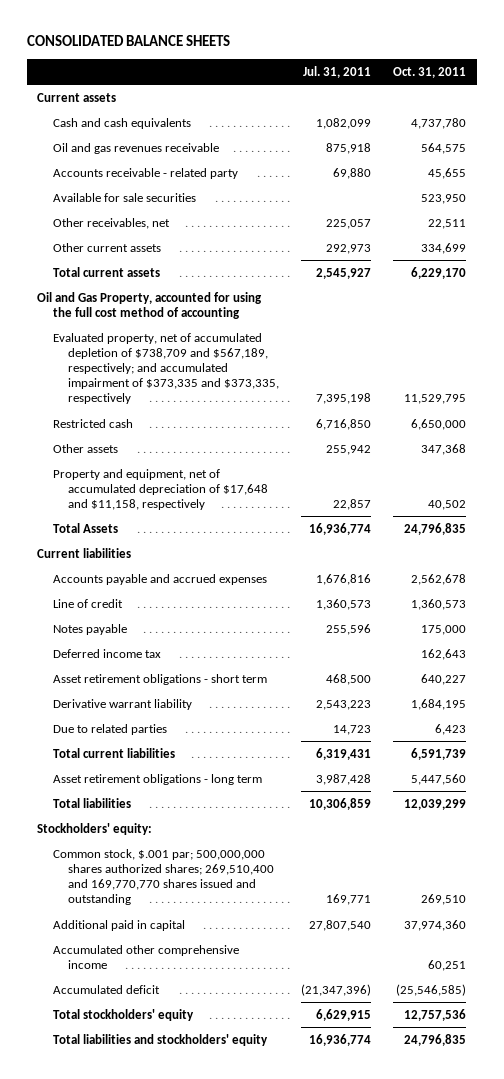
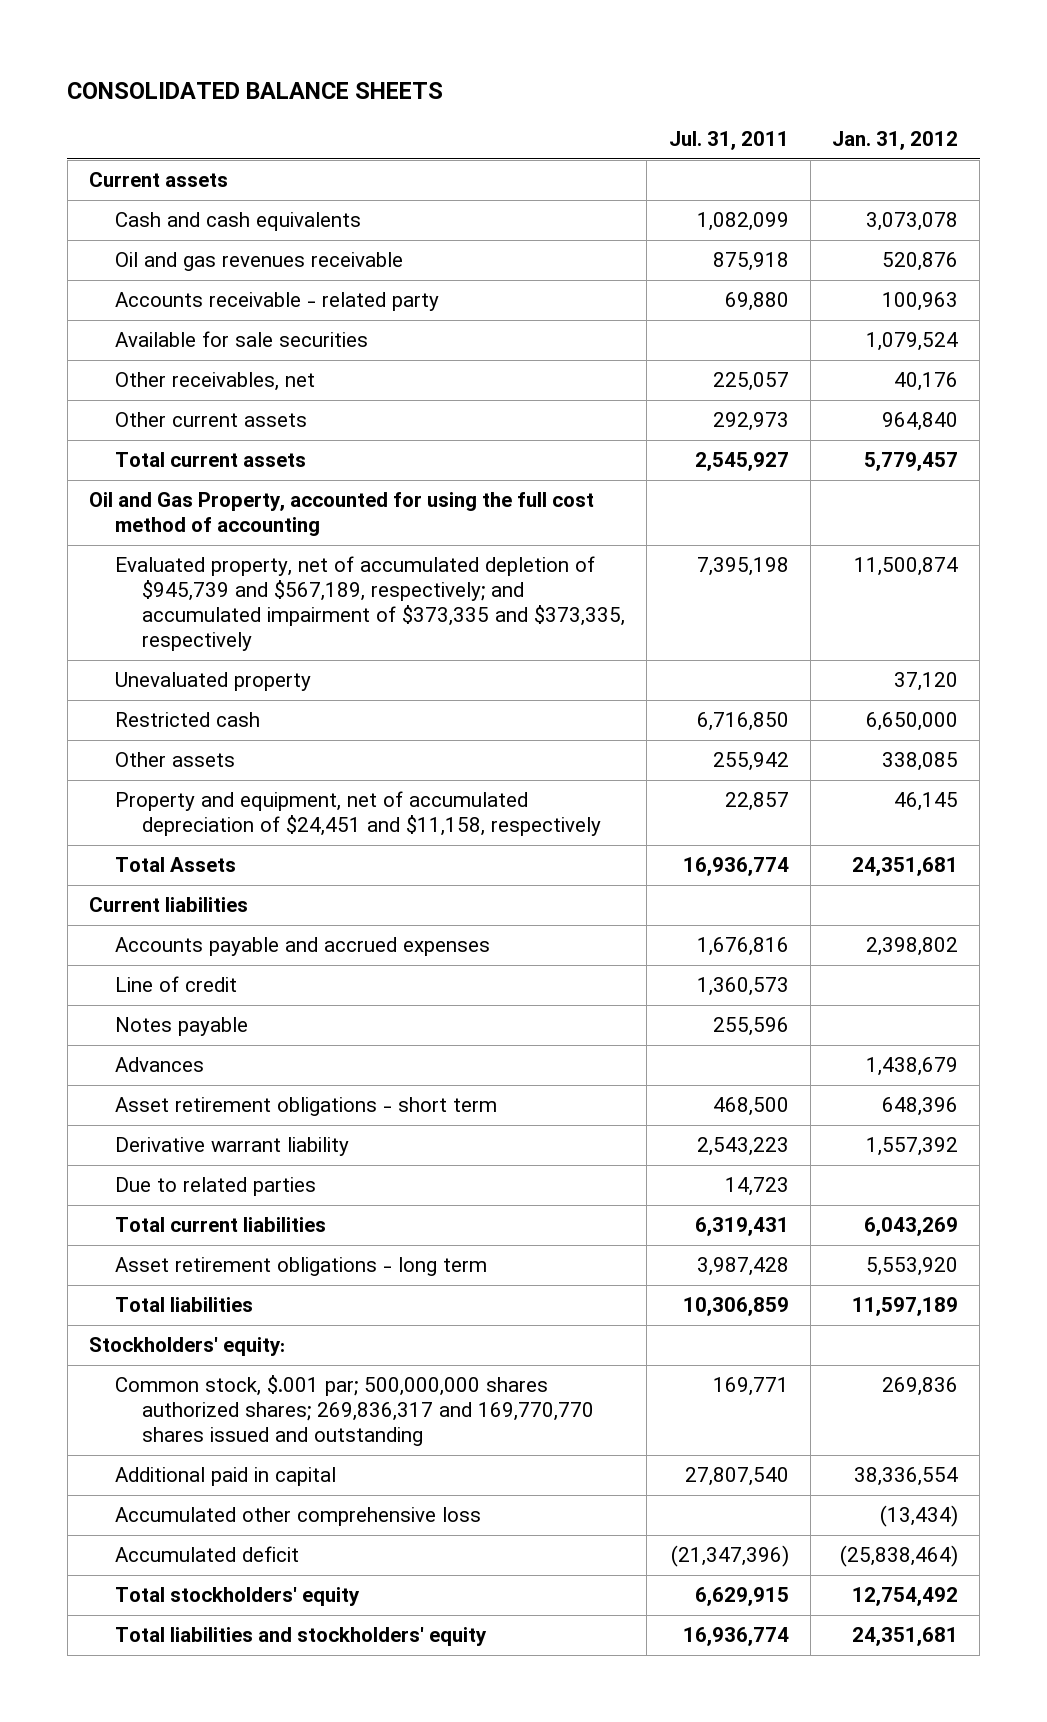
[393,66,467,78] Oct. 31, 2011 -> none
none -> [831,130,958,150] Jan. 31, 2012
[52,332,280,405] Evaluated property, net of accumulated depletion of $738,709 and $567,189, respectively; and accumulated impairment of $373,335 and $373,335, respectively -> [115,556,626,652] Evaluated property, net of accumulated depletion of $945,739 and $567,189, respectively; and accumulated impairment of $373,335 and $373,335, respectively
none -> [115,672,312,692] Unevaluated property
[52,468,269,510] Property and equipment, net of accumulated depreciation of $17,648 and $11,158, respectively -> [115,791,602,837] Property and equipment, net of accumulated depreciation of $24,451 and $11,158, respectively
[52,648,161,658] Deferred income tax -> none
none -> [115,1057,205,1073] Advances
[52,848,275,906] Common stock, $.001 par; 500,000,000 shares authorized shares; 269,510,400 and 169,770,770 shares issued and outstanding -> [115,1375,595,1447] Common stock, $.001 par; 500,000,000 shares authorized shares; 269,836,317 and 169,770,770 shares issued and outstanding
[52,944,239,969] Accumulated other comprehensive income -> [115,1507,482,1527] Accumulated other comprehensive loss

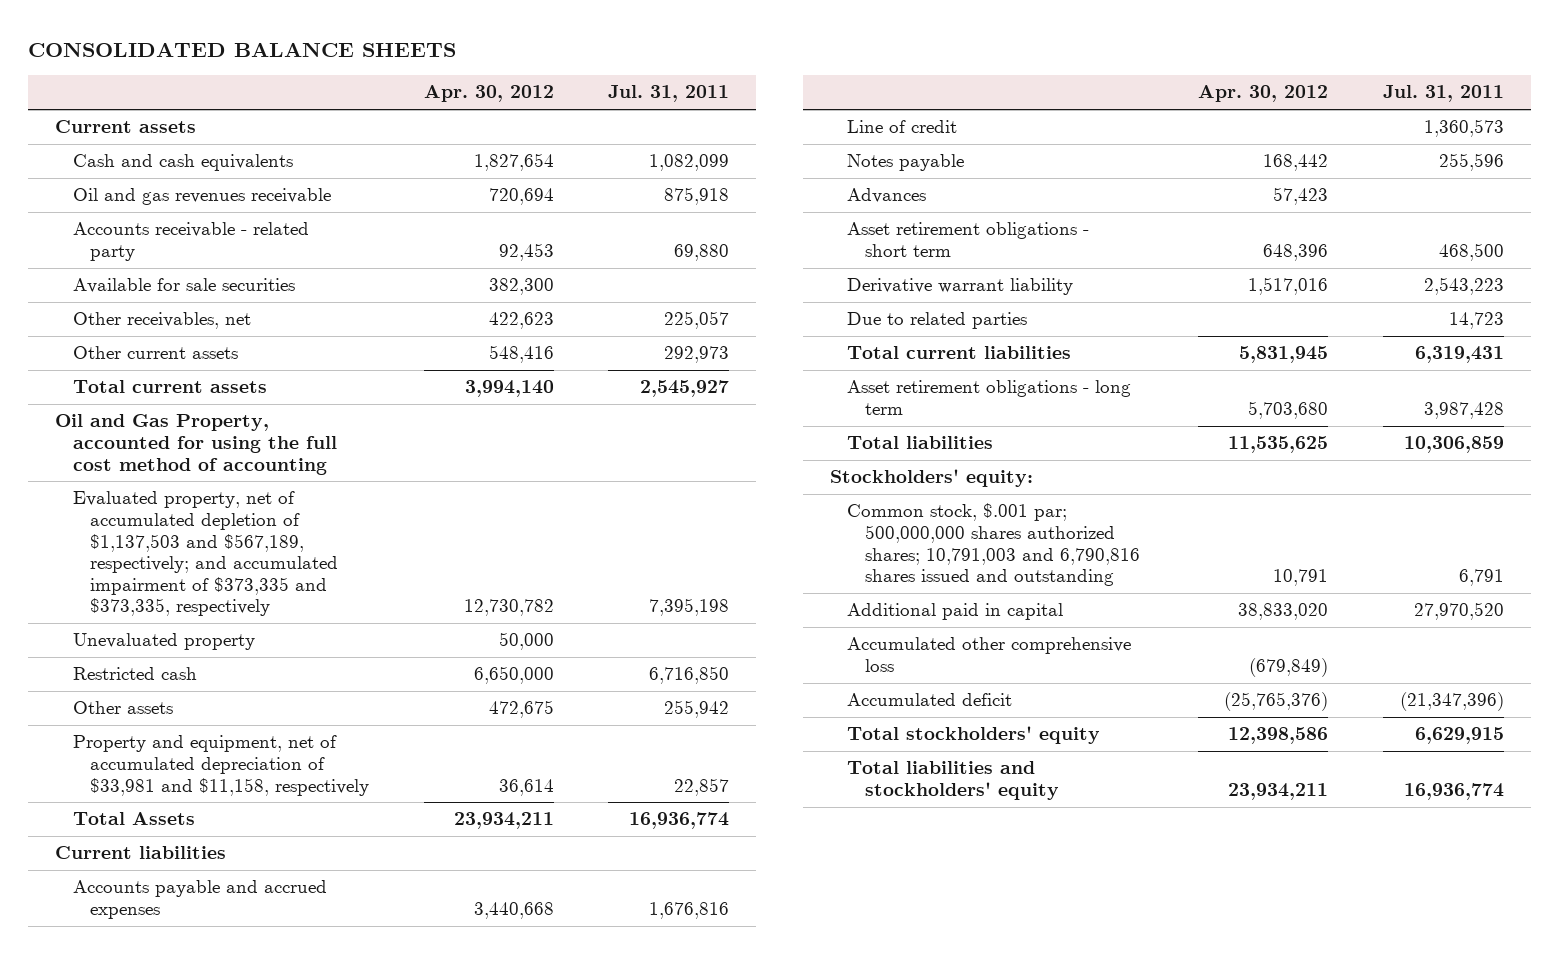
[831,130,958,150] Jan. 31, 2012 -> none
none -> [423,85,554,103] Apr. 30, 2012
[115,556,626,652] Evaluated property, net of accumulated depletion of $945,739 and $567,189, respectively; and accumulated impairment of $373,335 and $373,335, respectively -> [72,491,339,617] Evaluated property, net of accumulated depletion of $1,137,503 and $567,189, respectively; and accumulated impairment of $373,335 and $373,335, respectively
[115,791,602,837] Property and equipment, net of accumulated depreciation of $24,451 and $11,158, respectively -> [72,735,370,796] Property and equipment, net of accumulated depreciation of $33,981 and $11,158, respectively
[115,1375,595,1447] Common stock, $.001 par; 500,000,000 shares authorized shares; 269,836,317 and 169,770,770 shares issued and outstanding -> [847,503,1140,587] Common stock, $.001 par; 500,000,000 shares authorized shares; 10,791,003 and 6,790,816 shares issued and outstanding
[712,1377,789,1397] 169,771 -> [1458,569,1504,587] 6,791
[684,1467,789,1487] 27,807,540 -> [1413,602,1504,621] 27,970,520

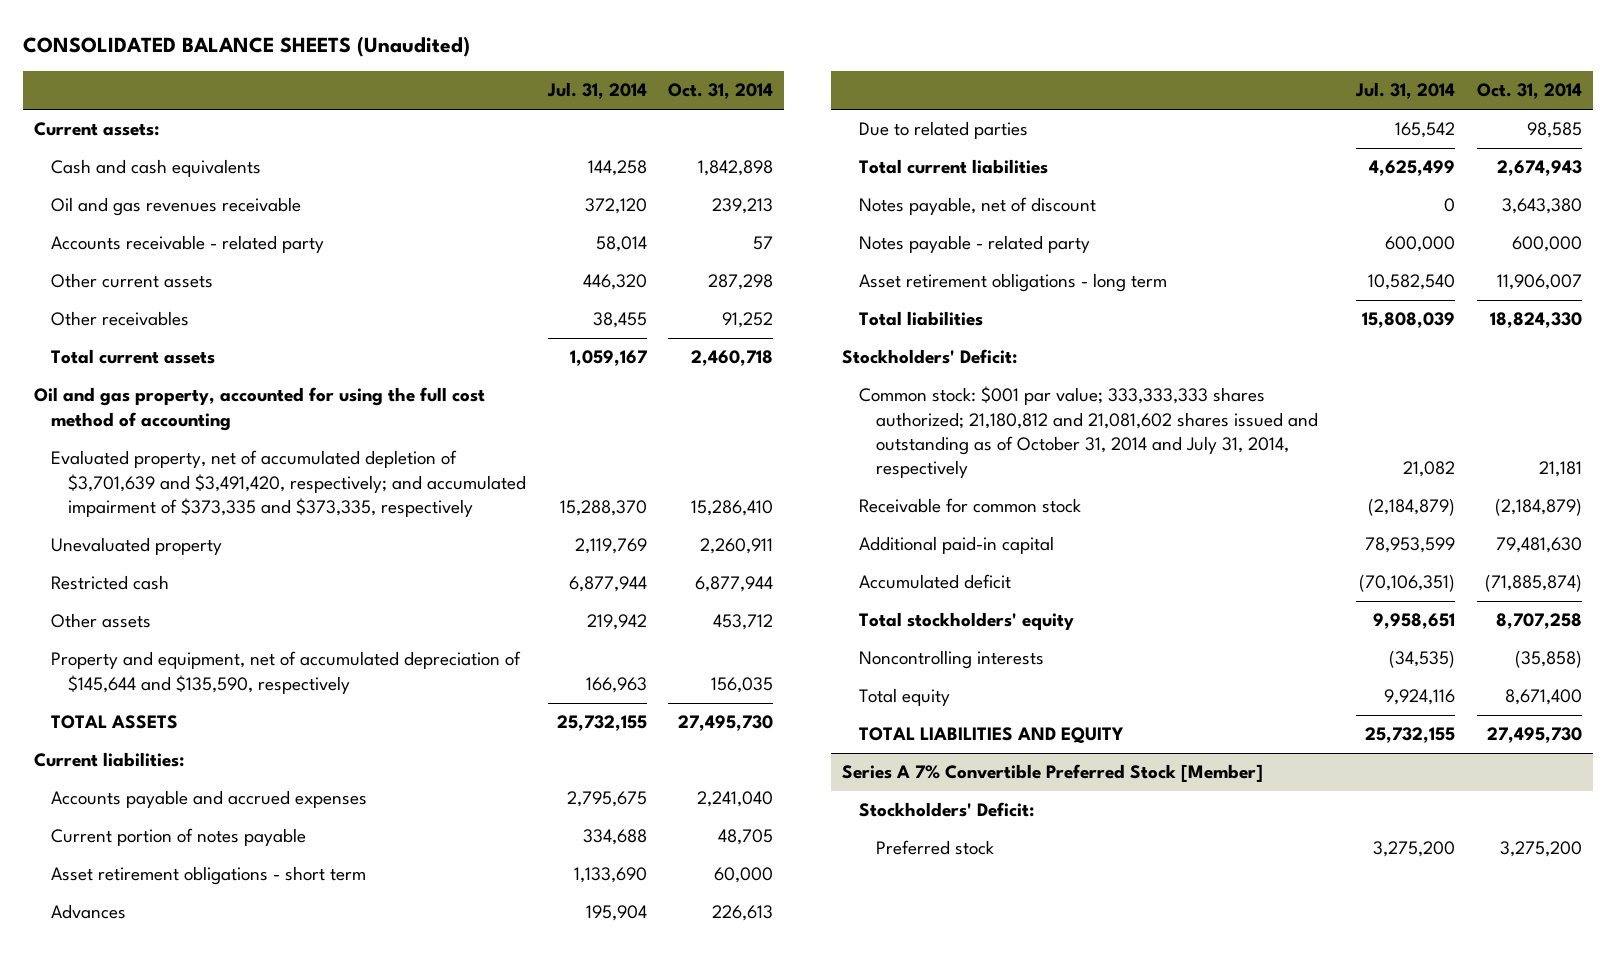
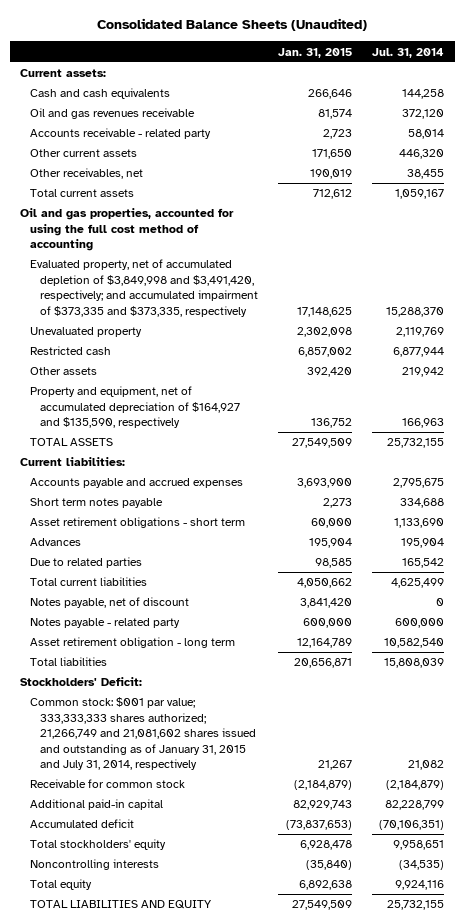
[22,35,470,57] CONSOLIDATED BALANCE SHEETS (Unaudited) -> [97,17,368,31] Consolidated Balance Sheets (Unaudited)
[668,83,774,100] Oct. 31, 2014 -> none
none -> [278,47,353,58] Jan. 31, 2015
[50,311,189,327] Other receivables -> [30,168,144,180] Other receivables, net
[33,387,485,431] Oil and gas property, accounted for using the full cost method of accounting -> [20,208,235,252] Oil and gas properties, accounted for using the full cost method of accounting
[50,450,527,518] Evaluated property, net of accumulated depletion of $3,701,639 and $3,491,420, respectively; and accumulated impairment of $373,335 and $373,335, respectively -> [30,259,259,317] Evaluated property, net of accumulated depletion of $3,849,998 and $3,491,420, respectively; and accumulated impairment of $373,335 and $373,335, respectively
[50,651,521,694] Property and equipment, net of accumulated depreciation of $145,644 and $135,590, respectively -> [30,386,241,429] Property and equipment, net of accumulated depreciation of $164,927 and $135,590, respectively
[50,828,306,847] Current portion of notes payable -> [30,498,164,509] Short term notes payable
[859,273,1168,293] Asset retirement obligations - long term -> [30,637,236,649] Asset retirement obligation - long term
[859,386,1319,479] Common stock: $001 par value; 333,333,333 shares authorized; 21,180,812 and 21,081,602 shares issued and outstanding as of October 31, 2014 and July 31, 2014, respectively -> [30,697,257,770] Common stock: $001 par value; 333,333,333 shares authorized; 21,266,749 and 21,081,602 shares issued and outstanding as of January 31, 2015 and July 31, 2014, respectively
[1365,537,1456,554] 78,953,599 -> [385,800,445,811] 82,228,799
[842,764,1264,783] Series A 7% Convertible Preferred Stock [Member] -> none
[859,802,1035,818] Stockholders' Deficit: -> none
[876,840,995,856] Preferred stock -> none

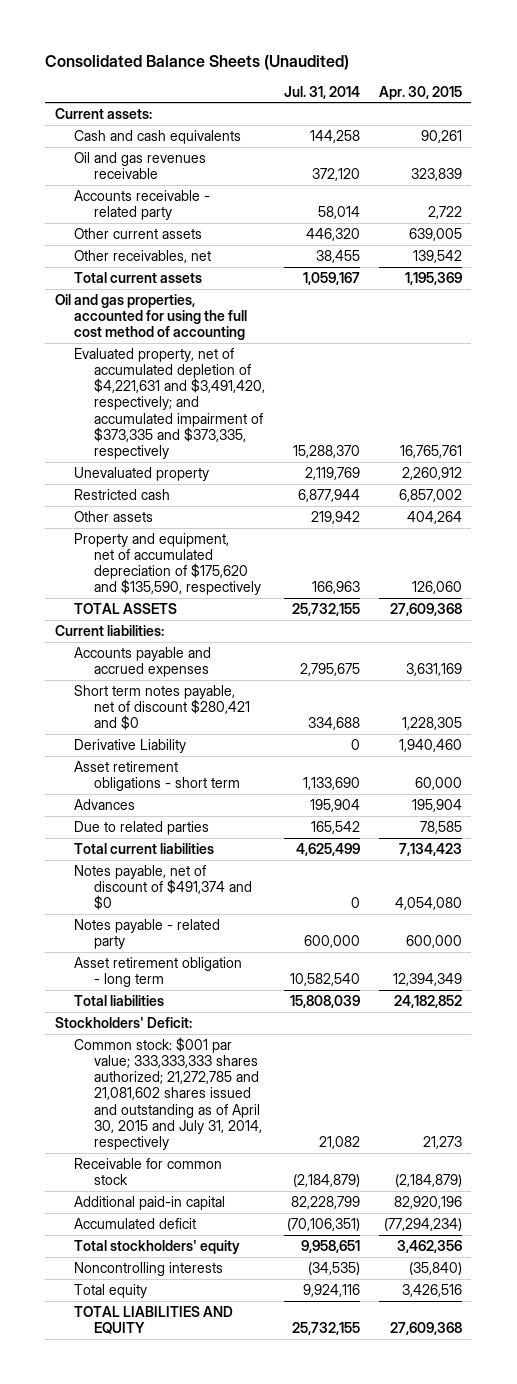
[278,47,353,58] Jan. 31, 2015 -> none
none -> [378,85,462,100] Apr. 30, 2015
[30,259,259,317] Evaluated property, net of accumulated depletion of $3,849,998 and $3,491,420, respectively; and accumulated impairment of $373,335 and $373,335, respectively -> [74,348,265,459] Evaluated property, net of accumulated depletion of $4,221,631 and $3,491,420, respectively; and accumulated impairment of $373,335 and $373,335, respectively
[30,386,241,429] Property and equipment, net of accumulated depreciation of $164,927 and $135,590, respectively -> [74,533,261,596] Property and equipment, net of accumulated depreciation of $175,620 and $135,590, respectively
[30,498,164,509] Short term notes payable -> [74,685,250,731] Short term notes payable, net of discount $280,421 and $0
none -> [74,739,187,754] Derivative Liability
[30,597,190,609] Notes payable, net of discount -> [74,865,252,911] Notes payable, net of discount of $491,374 and $0
[30,697,257,770] Common stock: $001 par value; 333,333,333 shares authorized; 21,266,749 and 21,081,602 shares issued and outstanding as of January 31, 2015 and July 31, 2014, respectively -> [74,1037,262,1150] Common stock: $001 par value; 333,333,333 shares authorized; 21,272,785 and 21,081,602 shares issued and outstanding as of April 30, 2015 and July 31, 2014, respectively

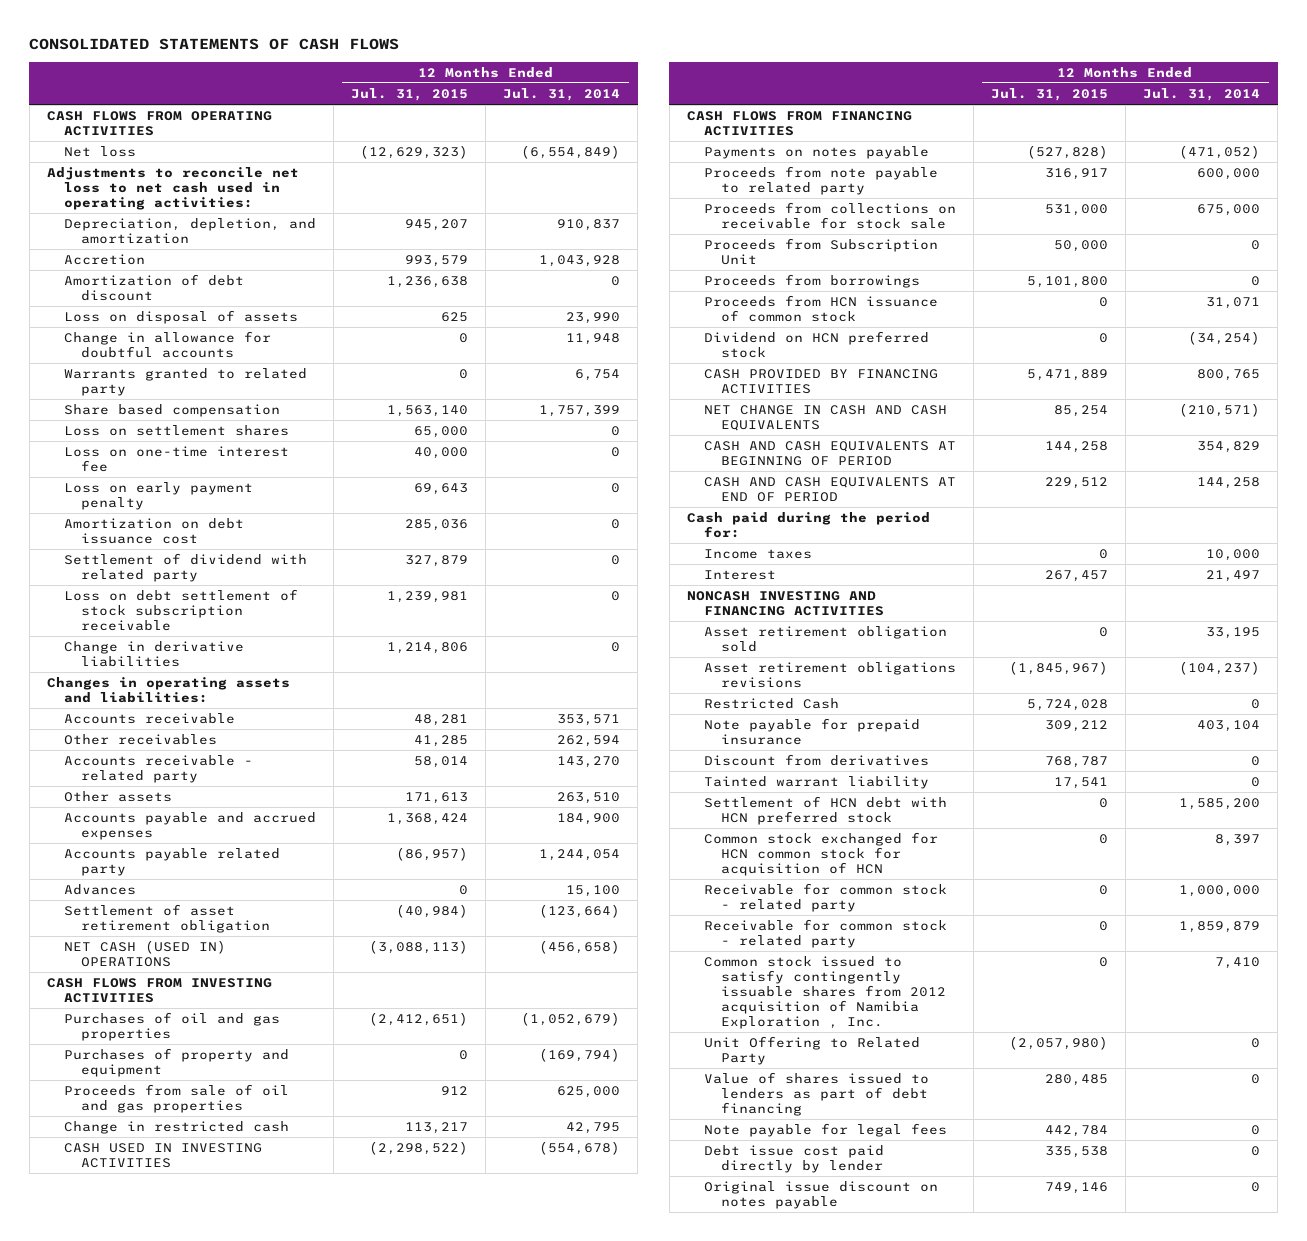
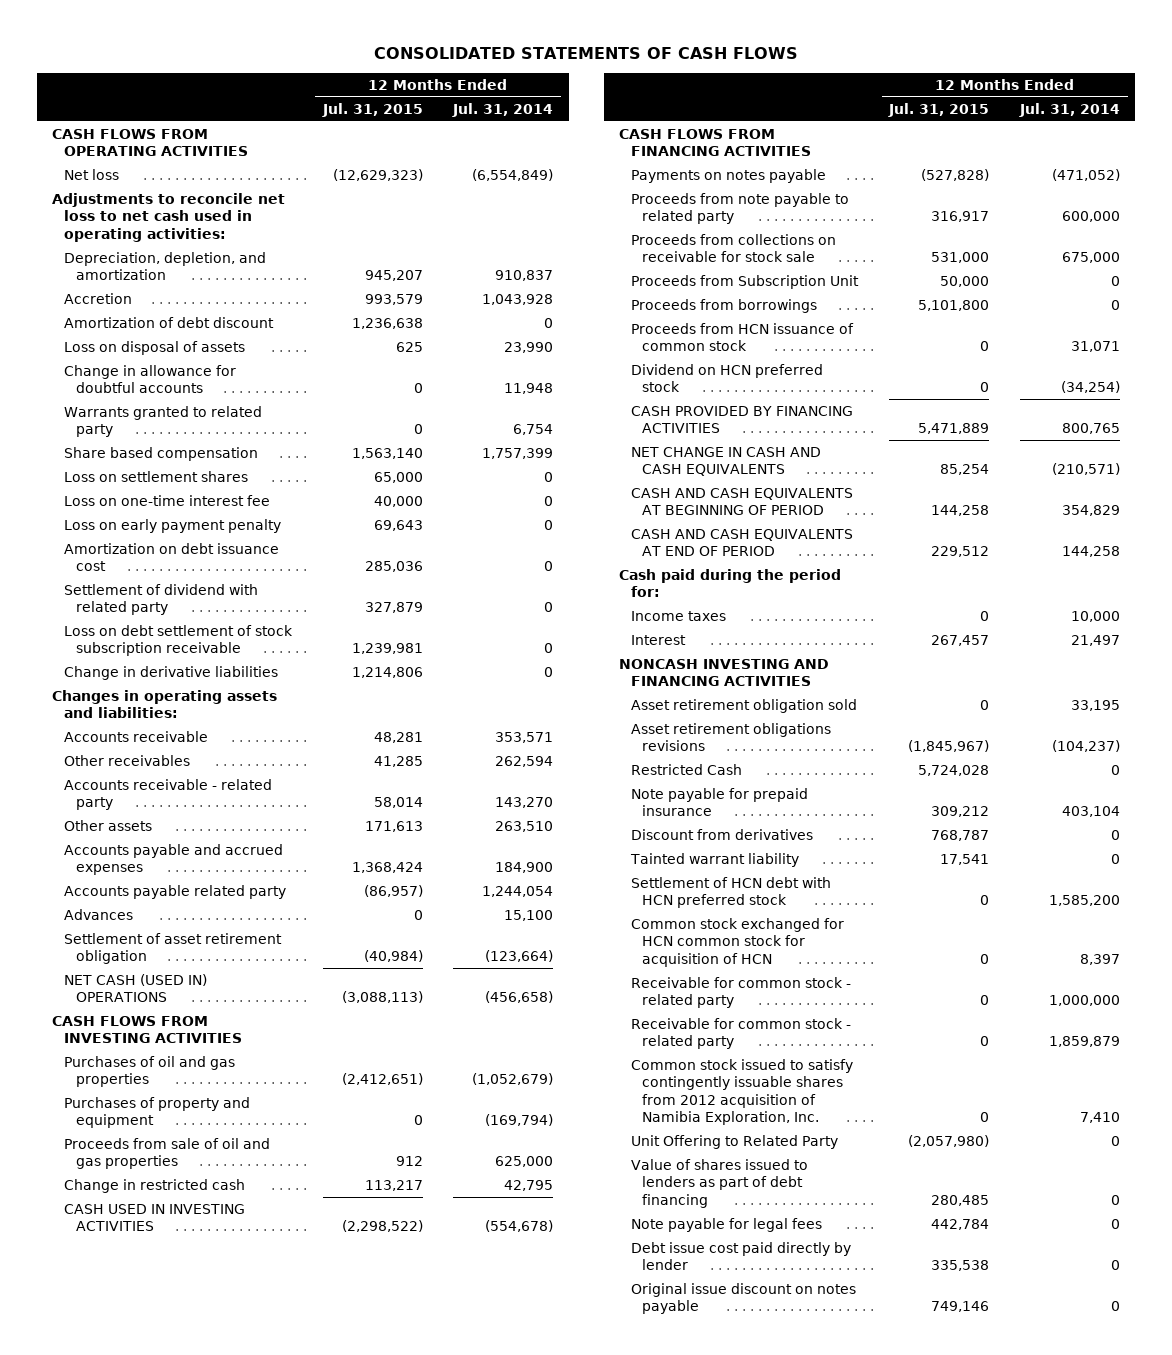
[703,956,946,1029] Common stock issued to satisfy contingently issuable shares from 2012 acquisition of Namibia Exploration , Inc. -> [630,1059,853,1126] Common stock issued to satisfy contingently issuable shares from 2012 acquisition of Namibia Exploration, Inc.

